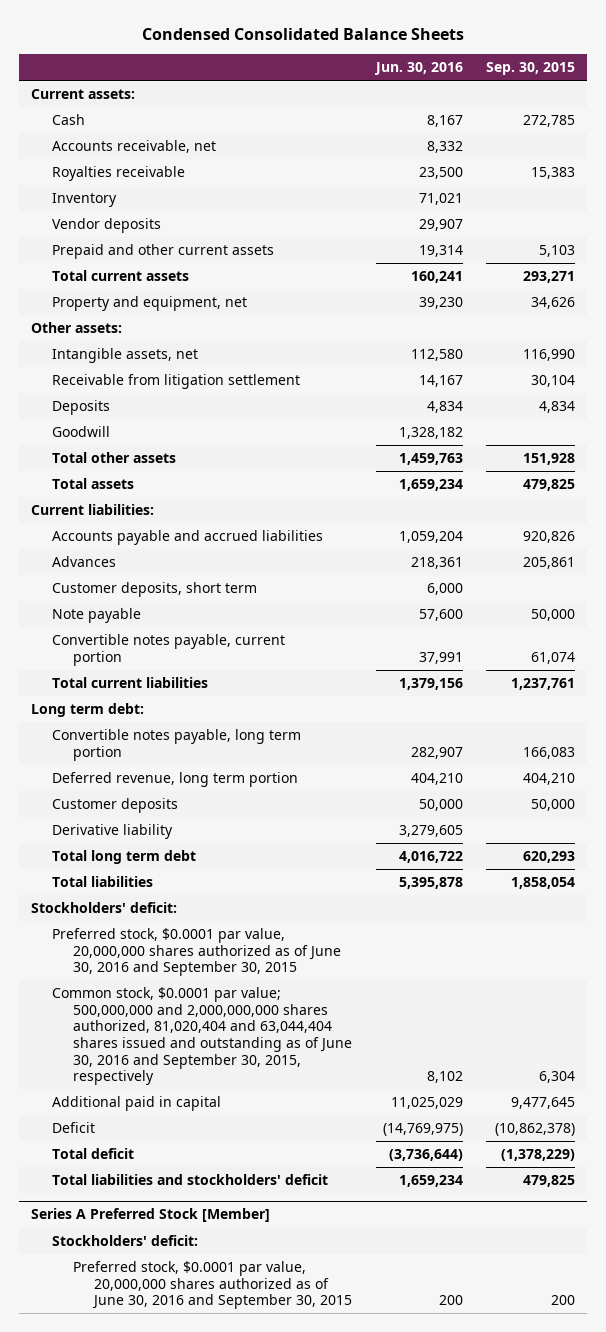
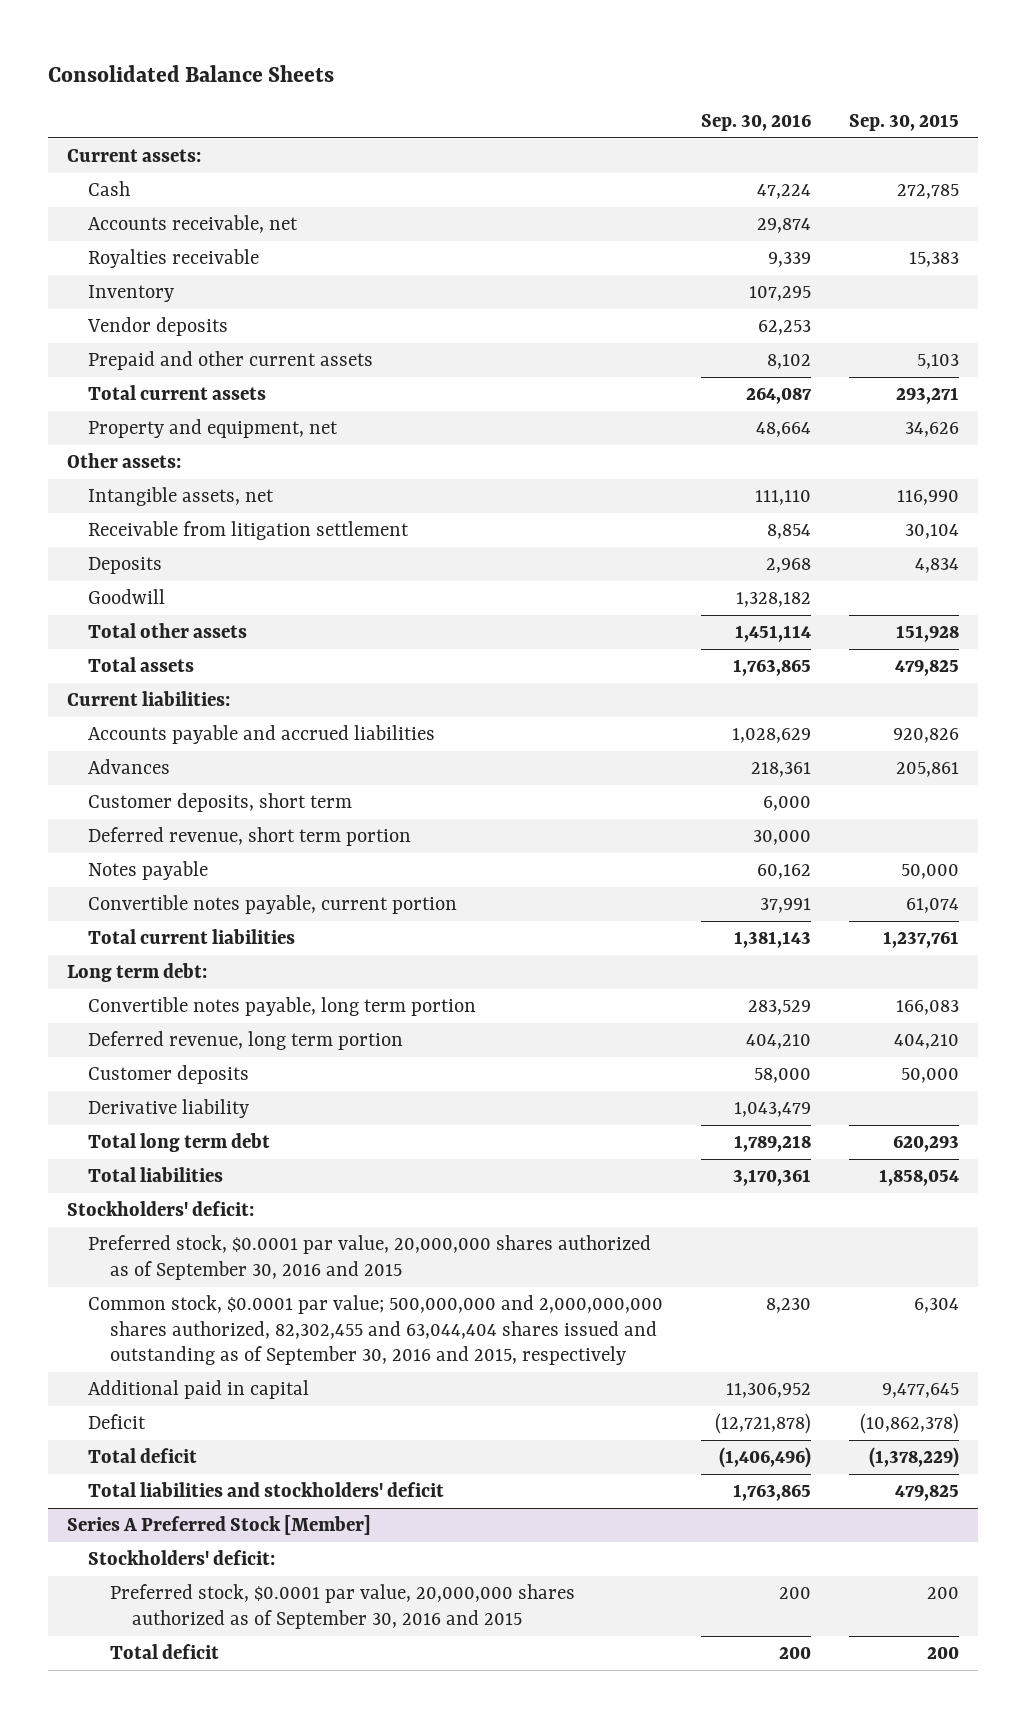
[142,28,465,41] Condensed Consolidated Balance Sheets -> [47,64,334,82] Consolidated Balance Sheets
[373,62,463,76] Jun. 30, 2016 -> none
none -> [701,113,812,131] Sep. 30, 2016
none -> [88,827,412,847] Deferred revenue, short term portion
[51,608,141,624] Note payable -> [88,861,209,881] Notes payable
[51,928,341,977] Preferred stock, $0.0001 par value, 20,000,000 shares authorized as of June 30, 2016 and September 30, 2015 -> [88,1235,652,1280] Preferred stock, $0.0001 par value, 20,000,000 shares authorized as of September 30, 2016 and 2015
[51,987,352,1086] Common stock, $0.0001 par value; 500,000,000 and 2,000,000,000 shares authorized, 81,020,404 and 63,044,404 shares issued and outstanding as of June 30, 2016 and September 30, 2015, respectively -> [88,1295,664,1366] Common stock, $0.0001 par value; 500,000,000 and 2,000,000,000 shares authorized, 82,302,455 and 63,044,404 shares issued and outstanding as of September 30, 2016 and 2015, respectively
[72,1261,352,1310] Preferred stock, $0.0001 par value, 20,000,000 shares authorized as of June 30, 2016 and September 30, 2015 -> [110,1584,576,1629] Preferred stock, $0.0001 par value, 20,000,000 shares authorized as of September 30, 2016 and 2015
none -> [110,1644,220,1660] Total deficit

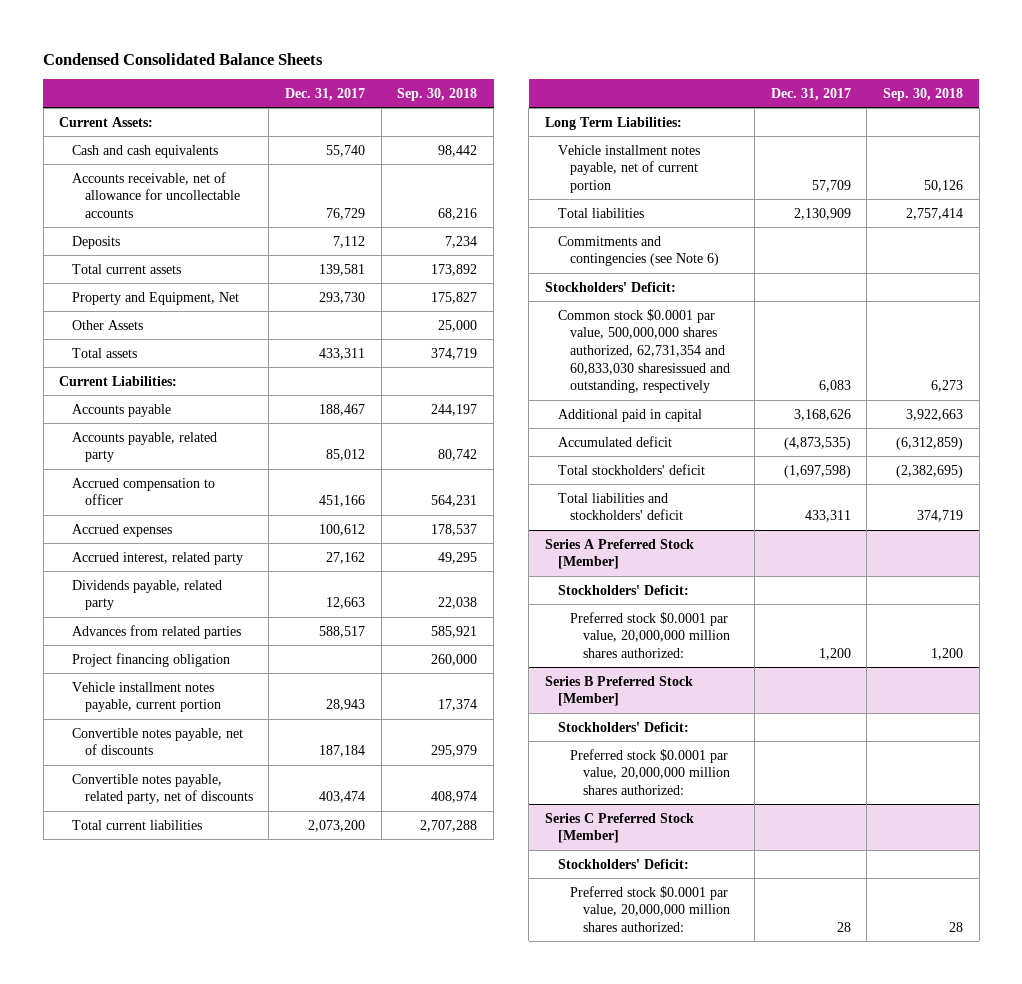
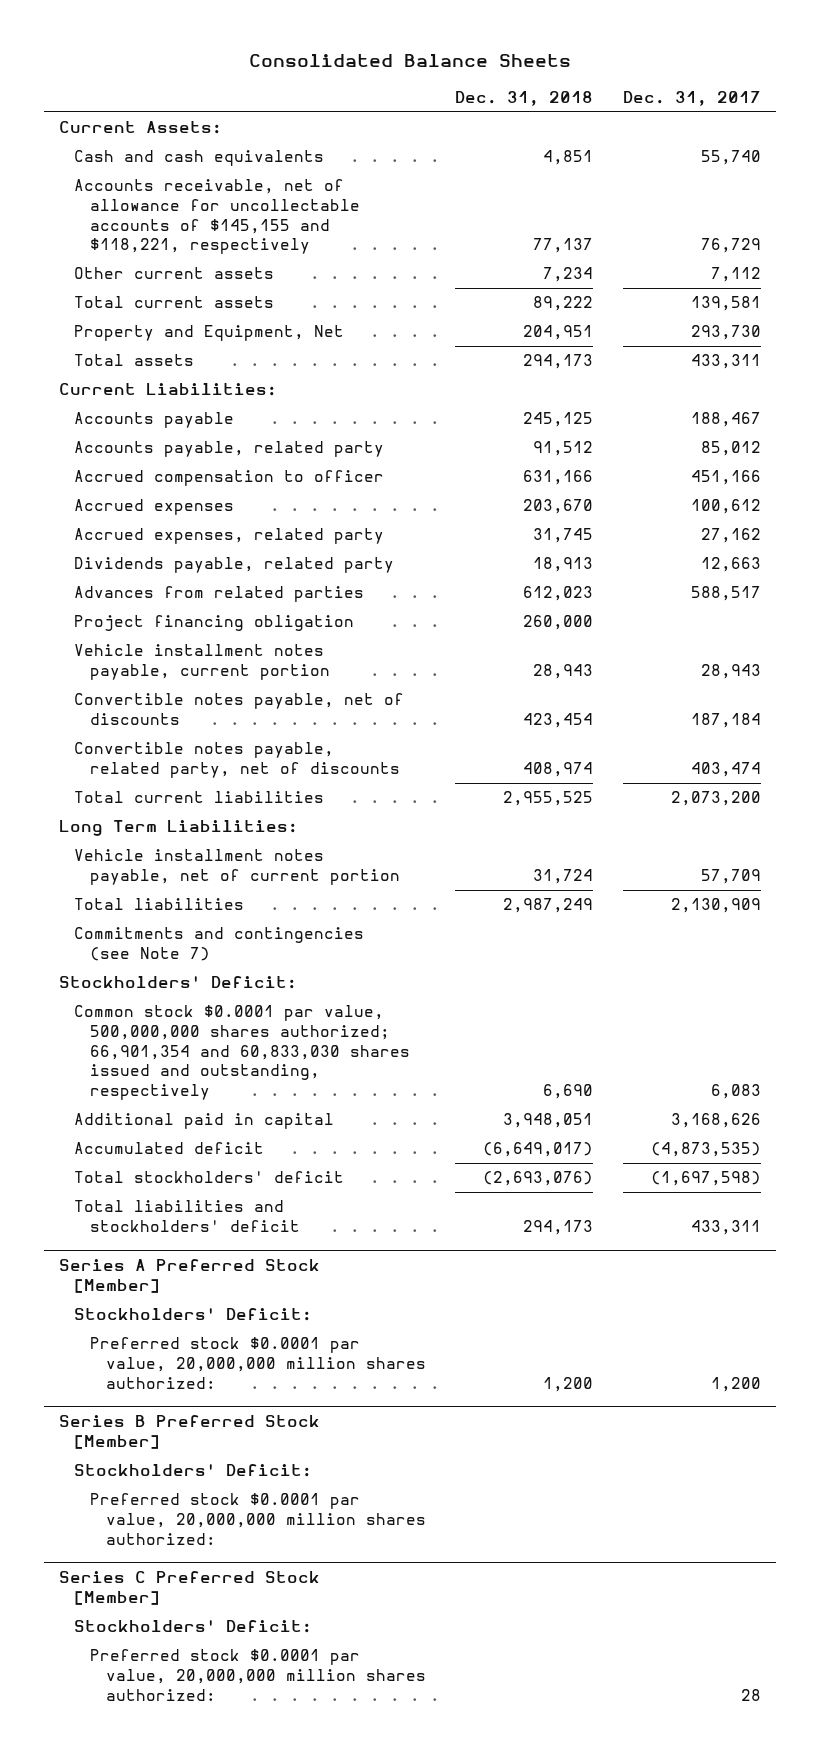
[43,53,324,66] Condensed Consolidated Balance Sheets -> [249,54,572,68] Consolidated Balance Sheets
[397,87,478,101] Sep. 30, 2018 -> none
none -> [455,91,594,107] Dec. 31, 2018
[72,171,240,218] Accounts receivable, net of allowance for uncollectable accounts -> [74,179,360,255] Accounts receivable, net of allowance for uncollectable accounts of $145,155 and $118,221, respectively
[72,235,121,249] Deposits -> [74,267,275,280] Other current assets
[72,319,144,330] Other Assets -> none
[72,551,244,565] Accrued interest, related party -> [74,528,385,545] Accrued expenses, related party
[557,235,720,267] Commitments and contingencies (see Note 6) -> [74,927,365,962] Commitments and contingencies (see Note 7)
[557,308,731,394] Common stock $0.0001 par value, 500,000,000 shares authorized, 62,731,354 and 60,833,030 sharesissued and outstanding, respectively -> [74,1005,410,1101] Common stock $0.0001 par value, 500,000,000 shares authorized; 66,901,354 and 60,833,030 shares issued and outstanding, respectively

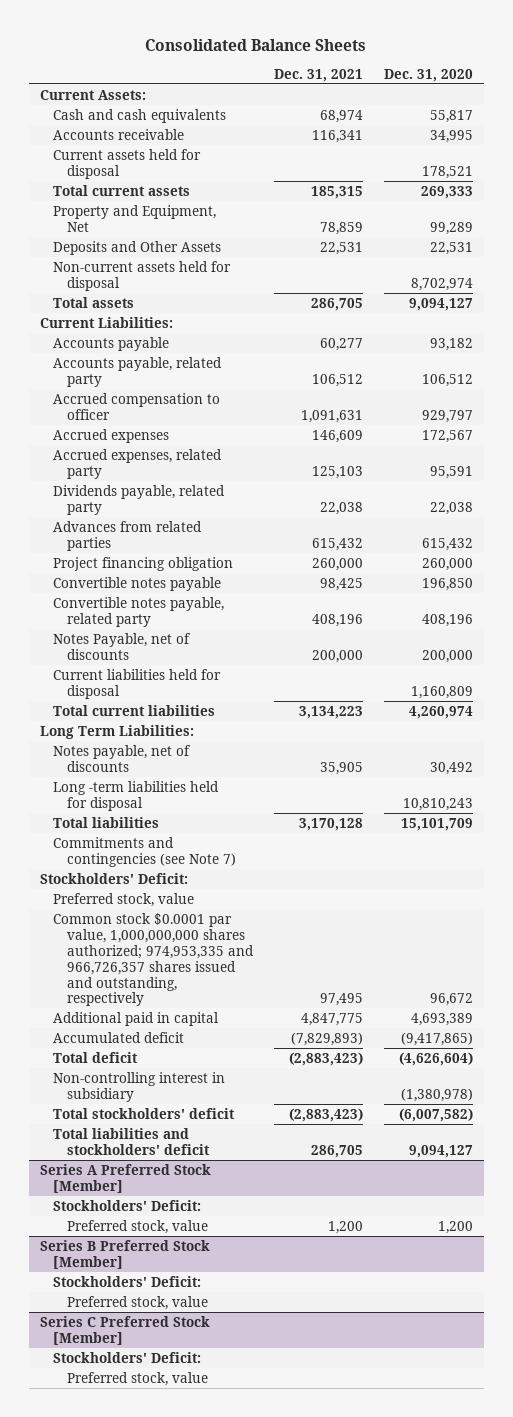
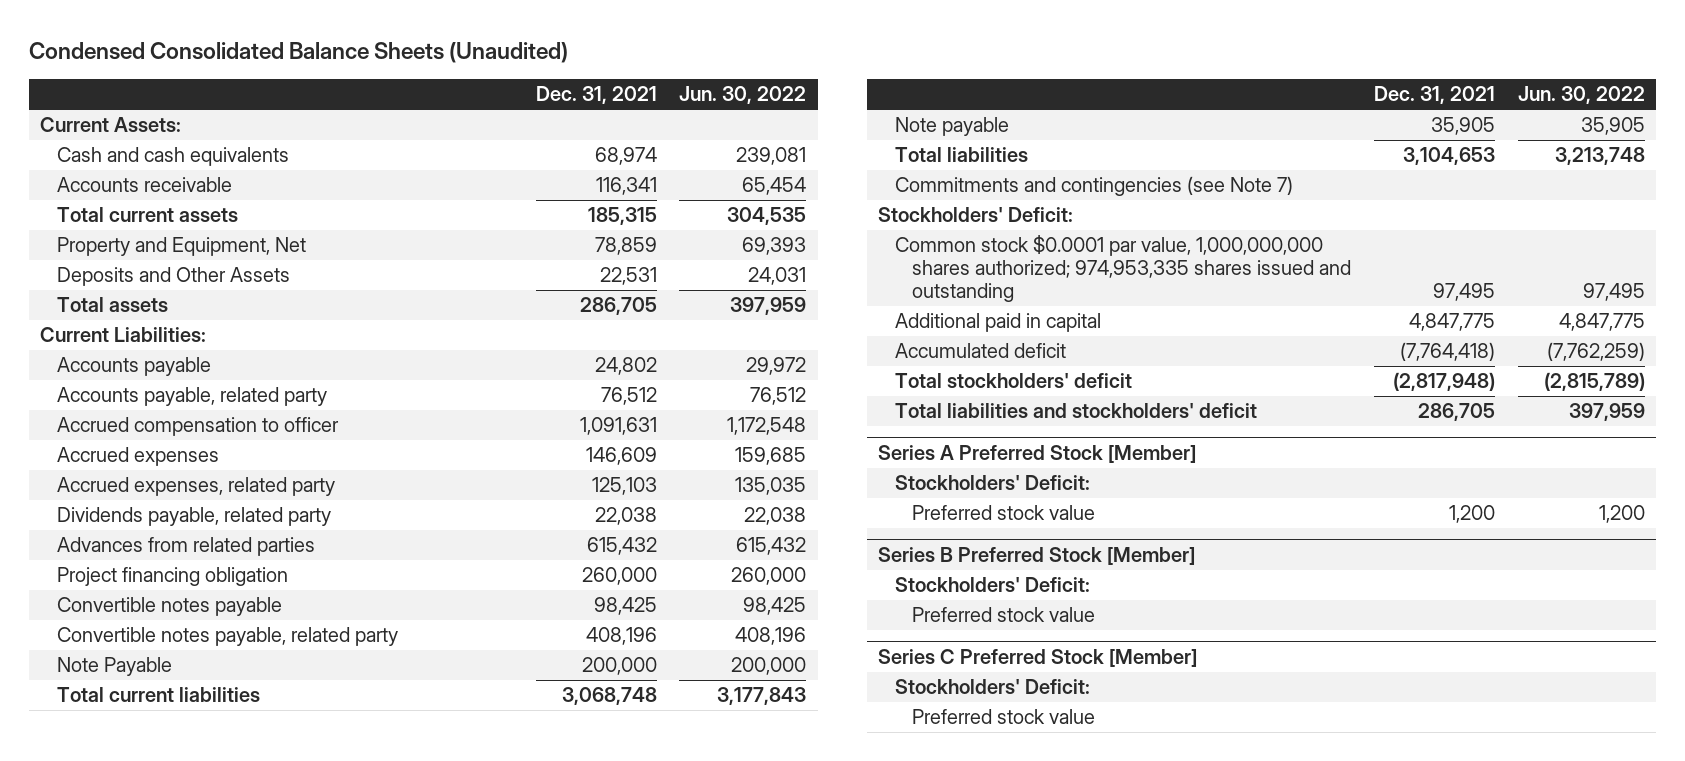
[145,38,367,51] Consolidated Balance Sheets -> [28,42,568,64] Condensed Consolidated Balance Sheets (Unaudited)
[383,68,473,82] Dec. 31, 2020 -> none
none -> [679,86,807,105] Jun. 30, 2022
[53,148,202,179] Current assets held for disposal -> none
[53,260,232,291] Non-current assets held for disposal -> none
[319,337,363,351] 60,277 -> [594,357,657,376] 24,802
[311,373,363,387] 106,512 -> [600,387,657,406] 76,512
[53,632,191,660] Notes Payable, net of discounts -> none
[53,668,222,699] Current liabilities held for disposal -> none
[39,724,194,739] Long Term Liabilities: -> none
[53,780,220,811] Long -term liabilities held for disposal -> none
none -> [57,657,173,677] Note Payable
[298,705,363,719] 3,134,223 -> [561,687,657,706] 3,068,748
[53,744,191,772] Notes payable, net of discounts -> [895,117,1010,137] Note payable
[298,817,363,831] 3,170,128 -> [1402,147,1495,166] 3,104,653
[53,892,195,907] Preferred stock, value -> none
[53,912,254,1007] Common stock $0.0001 par value, 1,000,000,000 shares authorized; 974,953,335 and 966,726,357 shares issued and outstanding, respectively -> [895,235,1352,303] Common stock $0.0001 par value, 1,000,000,000 shares authorized; 974,953,335 shares issued and outstanding
[53,1051,139,1063] Total deficit -> none
[53,1071,226,1102] Non-controlling interest in subsidiary -> none
[290,1031,363,1046] (7,829,893) -> [1399,342,1495,362] (7,764,418)
[288,1107,363,1122] (2,883,423) -> [1392,372,1495,392] (2,817,948)
[66,1219,208,1234] Preferred stock, value -> [912,505,1096,521] Preferred stock value
[66,1295,208,1310] Preferred stock, value -> [912,607,1096,623] Preferred stock value
[66,1371,208,1386] Preferred stock, value -> [912,709,1096,725] Preferred stock value

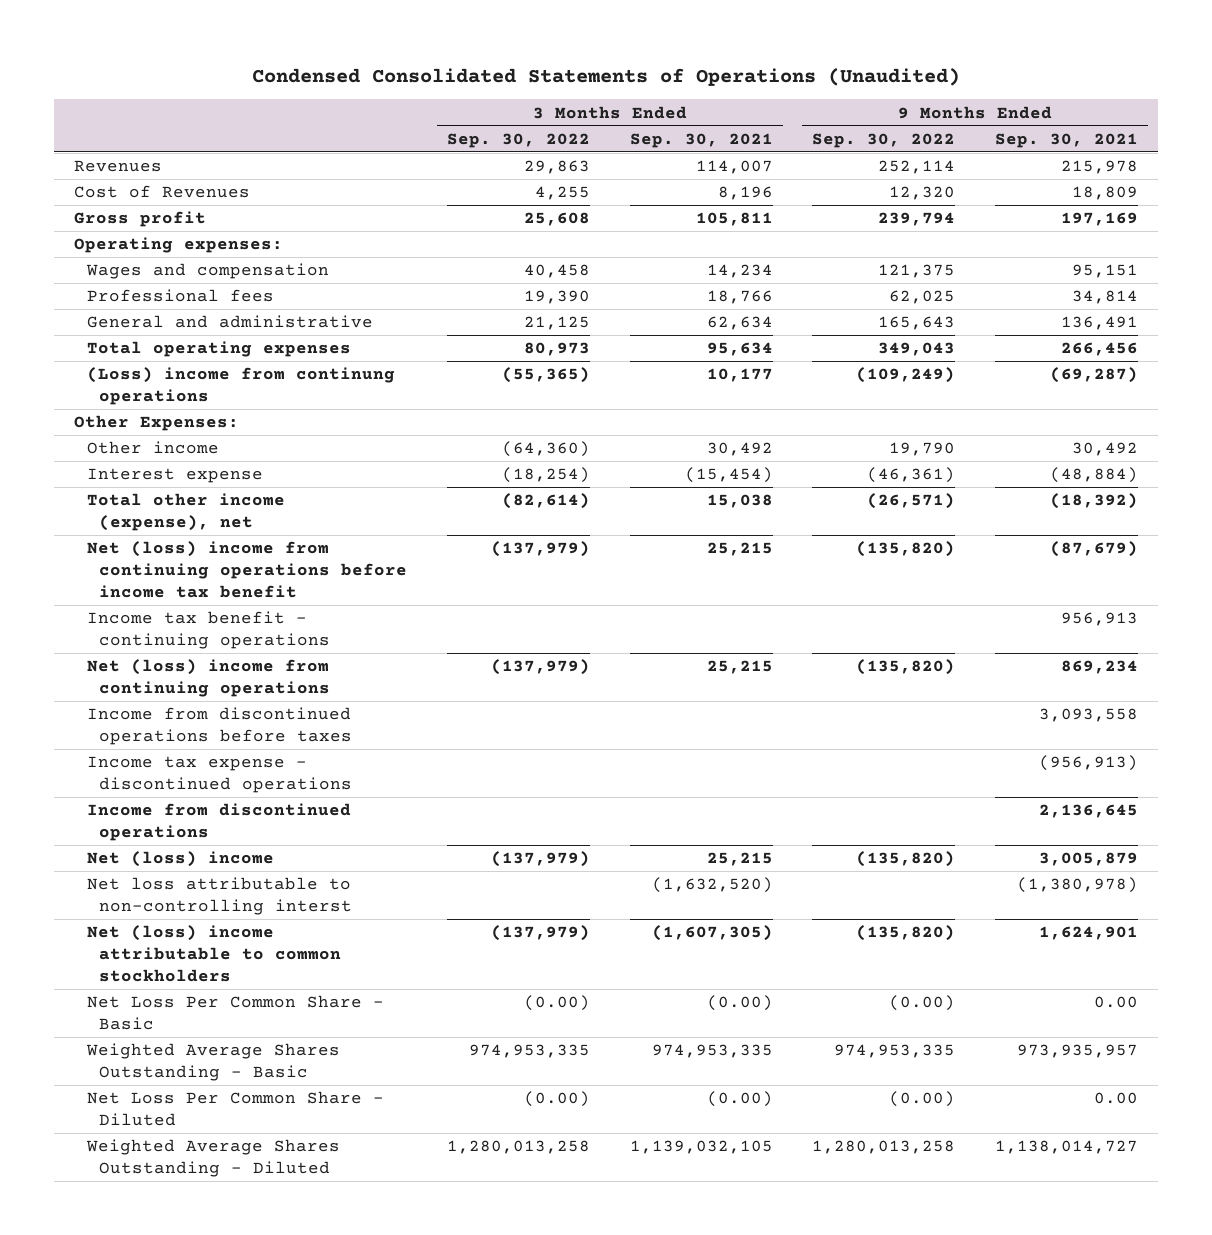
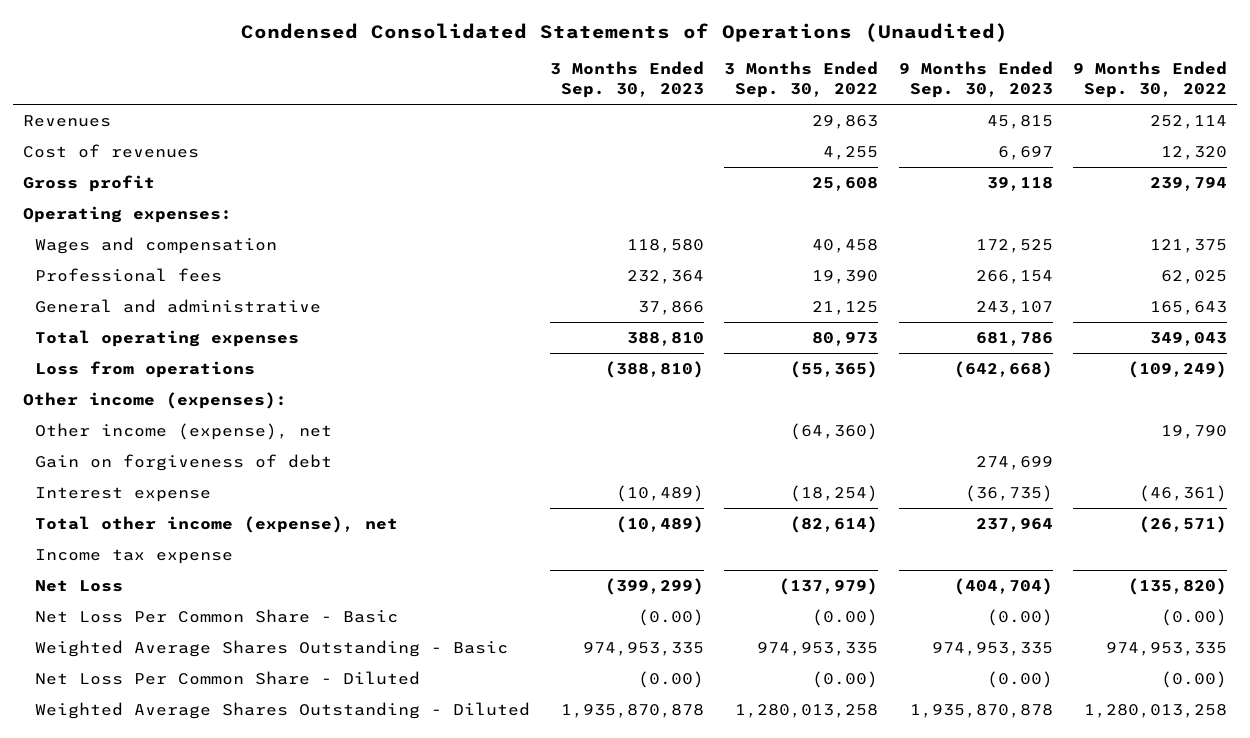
[629,132,773,148] Sep. 30, 2021 -> none
[994,132,1138,148] Sep. 30, 2021 -> none
none -> [550,61,705,99] 3 Months Ended Sep. 30, 2023
none -> [898,61,1053,99] 9 Months Ended Sep. 30, 2023
[74,185,251,199] Cost of Revenues -> [23,143,200,158] Cost of revenues
[86,367,395,406] (Loss) income from continung operations -> [35,360,256,378] Loss from operations
[74,415,240,432] Other Expenses: -> [23,391,288,409] Other income (expenses):
[86,441,219,455] Other income -> [35,422,333,440] Other income (expense), net
none -> [35,453,333,471] Gain on forgiveness of debt
[86,541,408,598] Net (loss) income from continuing operations before income tax benefit -> none
[86,659,331,698] Net (loss) income from continuing operations -> none
[86,707,353,746] Income from discontinued operations before taxes -> none
[86,756,353,794] Income tax expense - discontinued operations -> none
[86,803,351,842] Income from discontinued operations -> none
[86,851,274,868] Net (loss) income -> none
[86,877,353,916] Net loss attributable to non-controlling interst -> none
[86,611,331,650] Income tax benefit - continuing operations -> [35,548,234,564] Income tax expense
[86,925,342,982] Net (loss) income attributable to common stockholders -> [35,579,124,592] Net Loss

